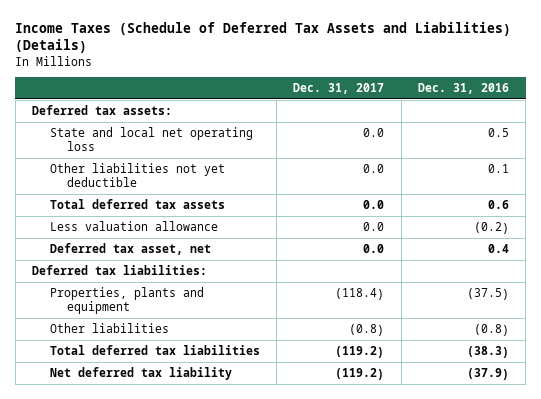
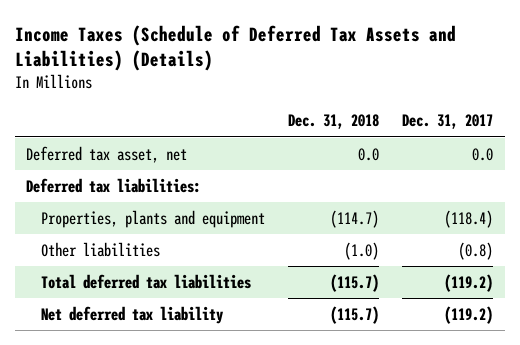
[417,82,509,94] Dec. 31, 2016 -> none
none -> [288,114,380,130] Dec. 31, 2018
[31,104,172,115] Deferred tax assets: -> none
[49,126,253,152] State and local net operating loss -> none
[49,162,225,188] Other liabilities not yet deductible -> none
[49,198,225,209] Total deferred tax assets -> none
[49,220,218,231] Less valuation allowance -> none

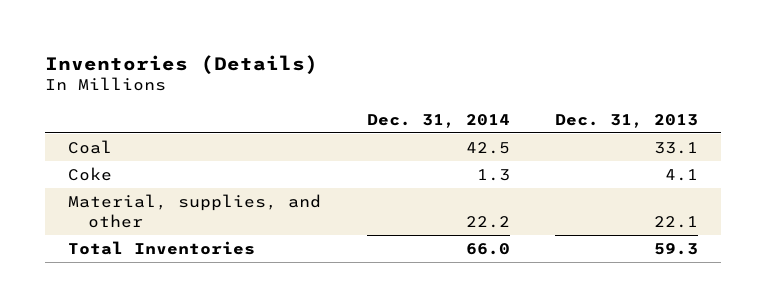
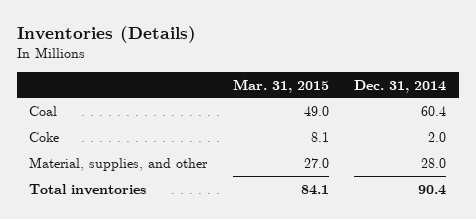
[555,113,699,128] Dec. 31, 2013 -> none
none -> [232,78,329,93] Mar. 31, 2015
[465,141,510,154] 42.5 -> [421,105,447,116] 60.4
[476,168,510,181] 1.3 -> [428,131,447,142] 2.0
[465,215,510,228] 22.2 -> [421,157,447,168] 28.0
[68,240,256,255] Total Inventories -> [29,183,147,195] Total inventories
[465,242,510,255] 66.0 -> [418,184,447,195] 90.4

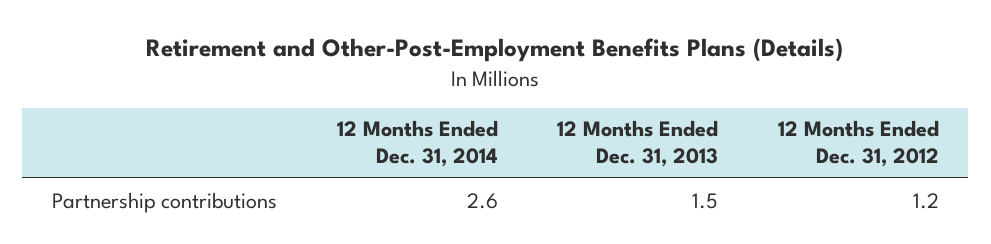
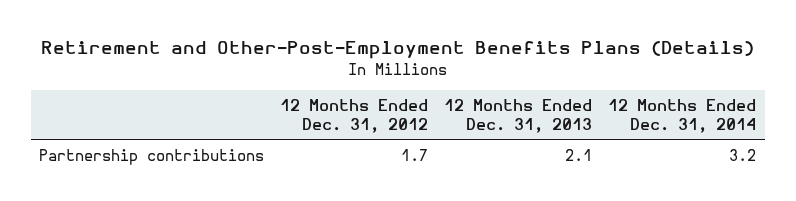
[466,192,498,209] 2.6 -> [729,148,757,161] 3.2
[692,192,719,209] 1.5 -> [565,148,593,161] 2.1
[912,192,939,209] 1.2 -> [401,148,429,161] 1.7

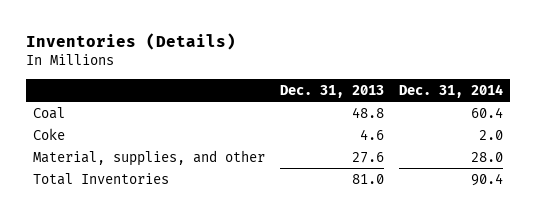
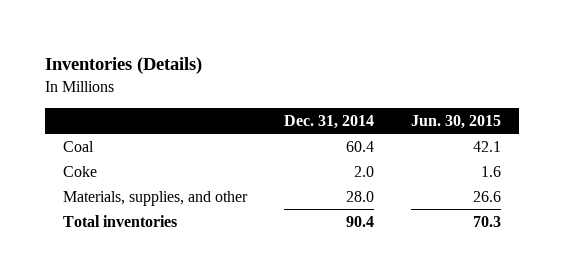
[279,84,384,98] Dec. 31, 2013 -> none
none -> [411,115,502,130] Jun. 30, 2015
[33,149,266,166] Material, supplies, and other -> [63,190,249,206] Materials, supplies, and other
[33,172,170,185] Total Inventories -> [63,214,178,227] Total inventories

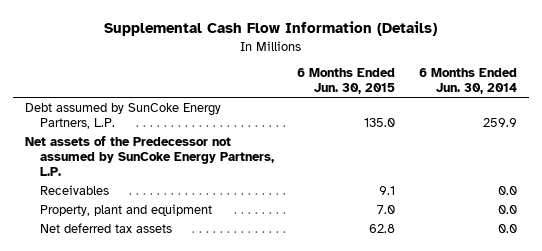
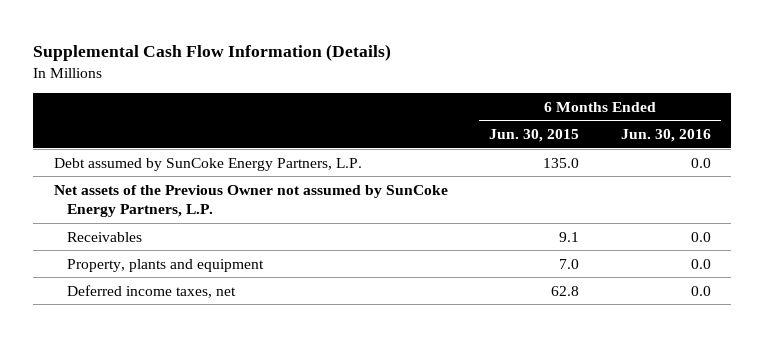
[419,68,518,95] 6 Months Ended Jun. 30, 2014 -> none
none -> [620,128,711,142] Jun. 30, 2016
[25,135,274,176] Net assets of the Predecessor not assumed by SunCoke Energy Partners, L.P. -> [53,184,448,218] Net assets of the Previous Owner not assumed by SunCoke Energy Partners, L.P.
[39,203,212,216] Property, plant and equipment -> [67,258,265,272] Property, plants and equipment
[39,222,172,233] Net deferred tax assets -> [67,284,237,298] Deferred income taxes, net

